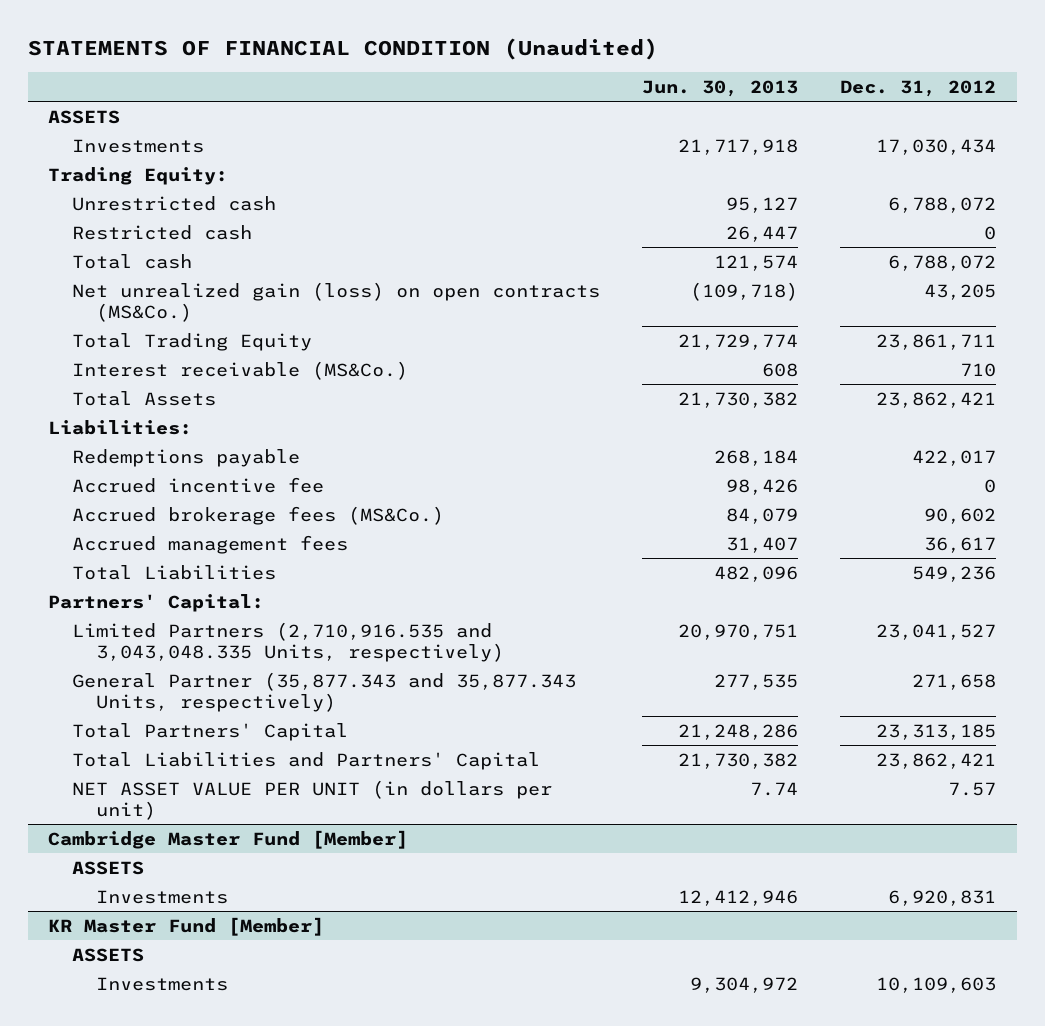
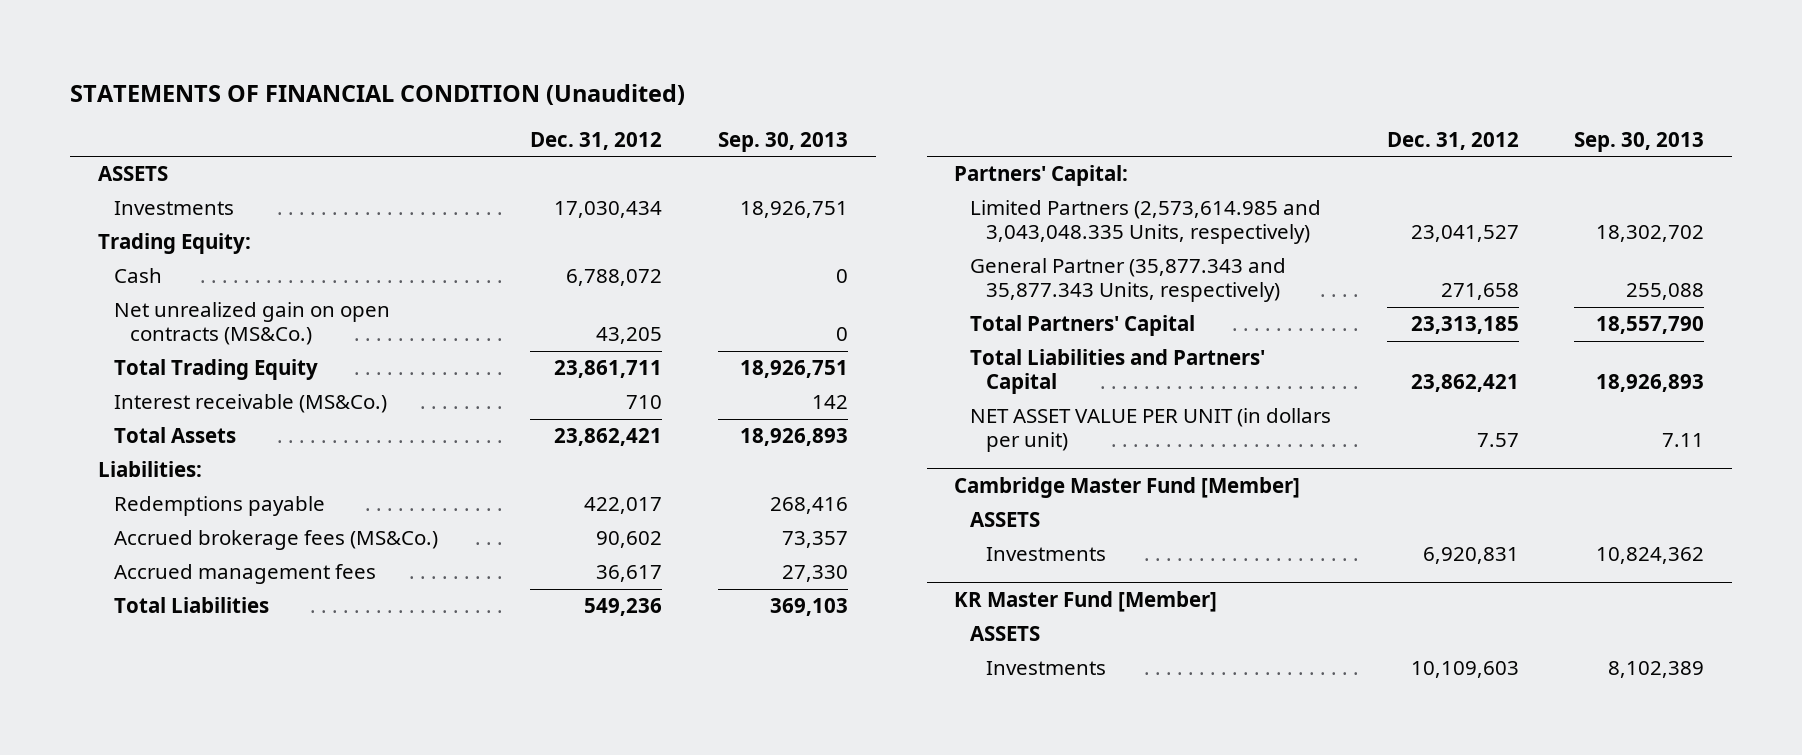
[642,80,799,98] Jun. 30, 2013 -> none
none -> [718,131,849,152] Sep. 30, 2013
[72,224,253,240] Restricted cash -> none
[72,253,193,269] Total cash -> none
[72,195,277,211] Unrestricted cash -> [113,268,162,284] Cash
[72,281,601,322] Net unrealized gain (loss) on open contracts (MS&Co.) -> [113,302,390,345] Net unrealized gain on open contracts (MS&Co.)
[72,476,325,493] Accrued incentive fee -> none
[72,621,505,662] Limited Partners (2,710,916.535 and 3,043,048.335 Units, respectively) -> [970,200,1322,244] Limited Partners (2,573,614.985 and 3,043,048.335 Units, respectively)

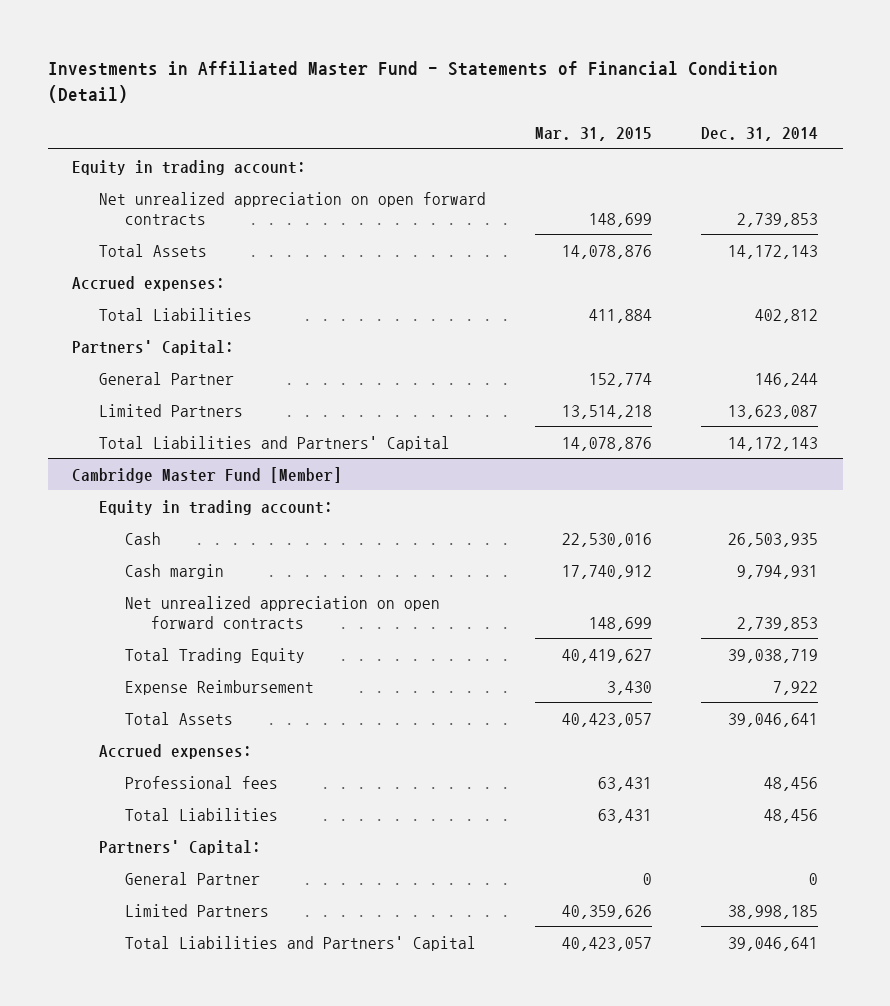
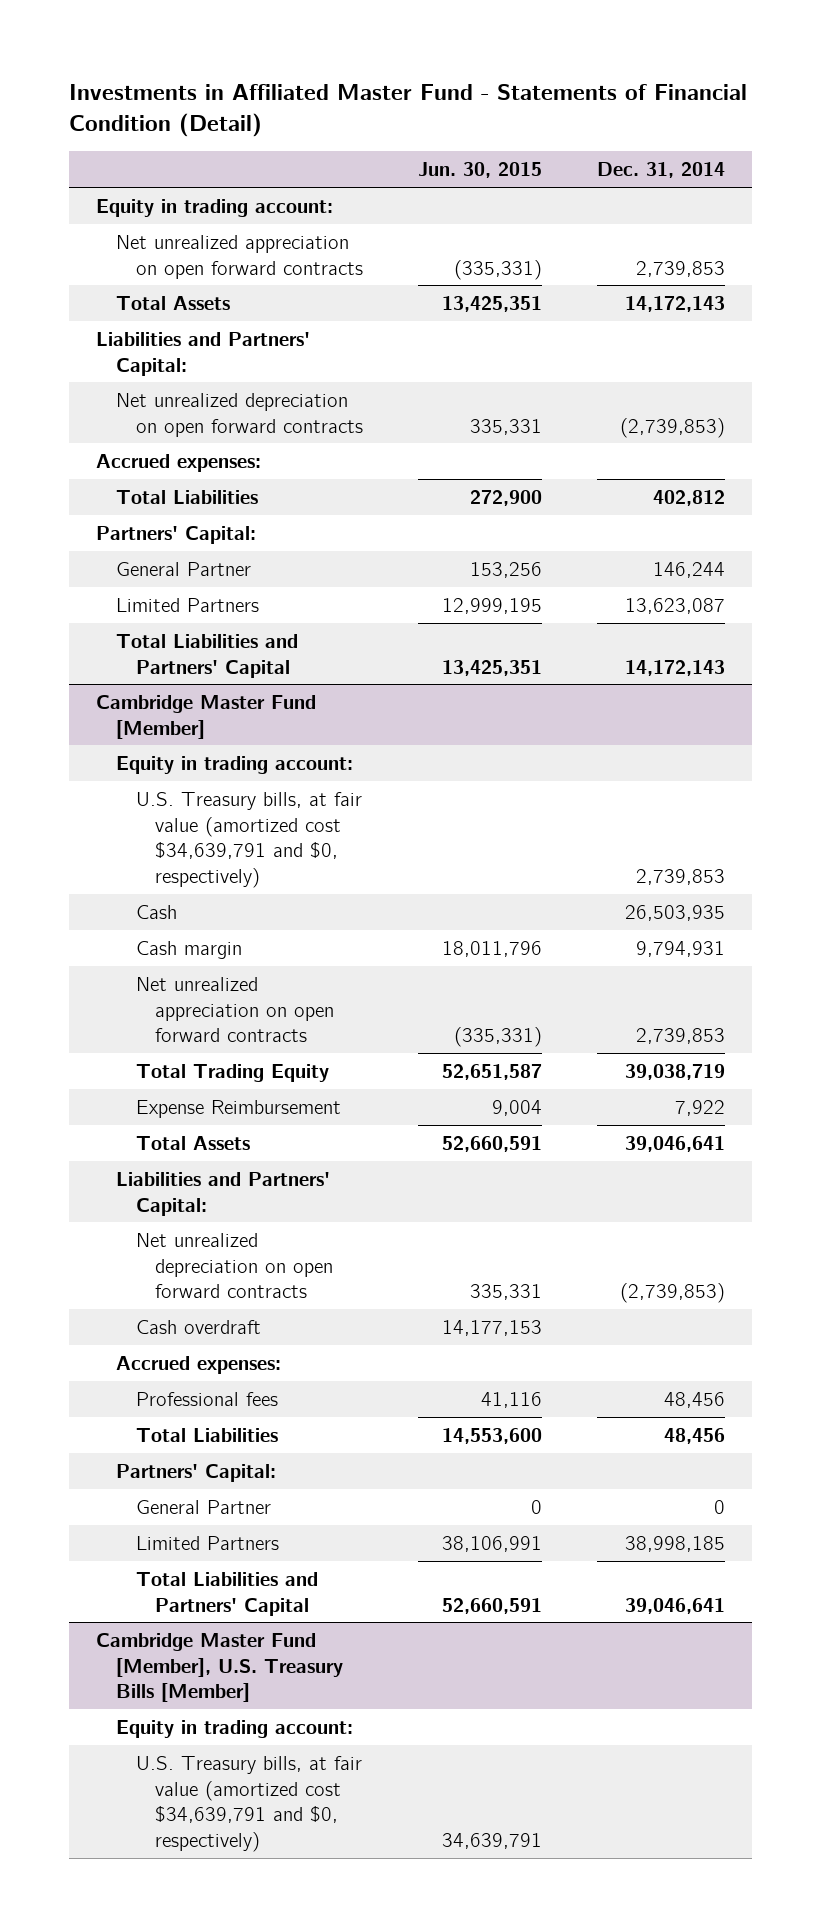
[534,126,652,141] Mar. 31, 2015 -> none
none -> [417,162,542,179] Jun. 30, 2015
none -> [96,331,311,376] Liabilities and Partners' Capital:
none -> [115,392,363,437] Net unrealized depreciation on open forward contracts
none -> [135,791,362,888] U.S. Treasury bills, at fair value (amortized cost $34,639,791 and $0, respectively)
none -> [115,1171,330,1216] Liabilities and Partners' Capital:
none -> [135,1232,334,1299] Net unrealized depreciation on open forward contracts
none -> [135,1319,261,1334] Cash overdraft
none -> [96,1632,343,1703] Cambridge Master Fund [Member], U.S. Treasury Bills [Member]
none -> [115,1719,353,1738] Equity in trading account:
none -> [135,1755,362,1852] U.S. Treasury bills, at fair value (amortized cost $34,639,791 and $0, respectively)

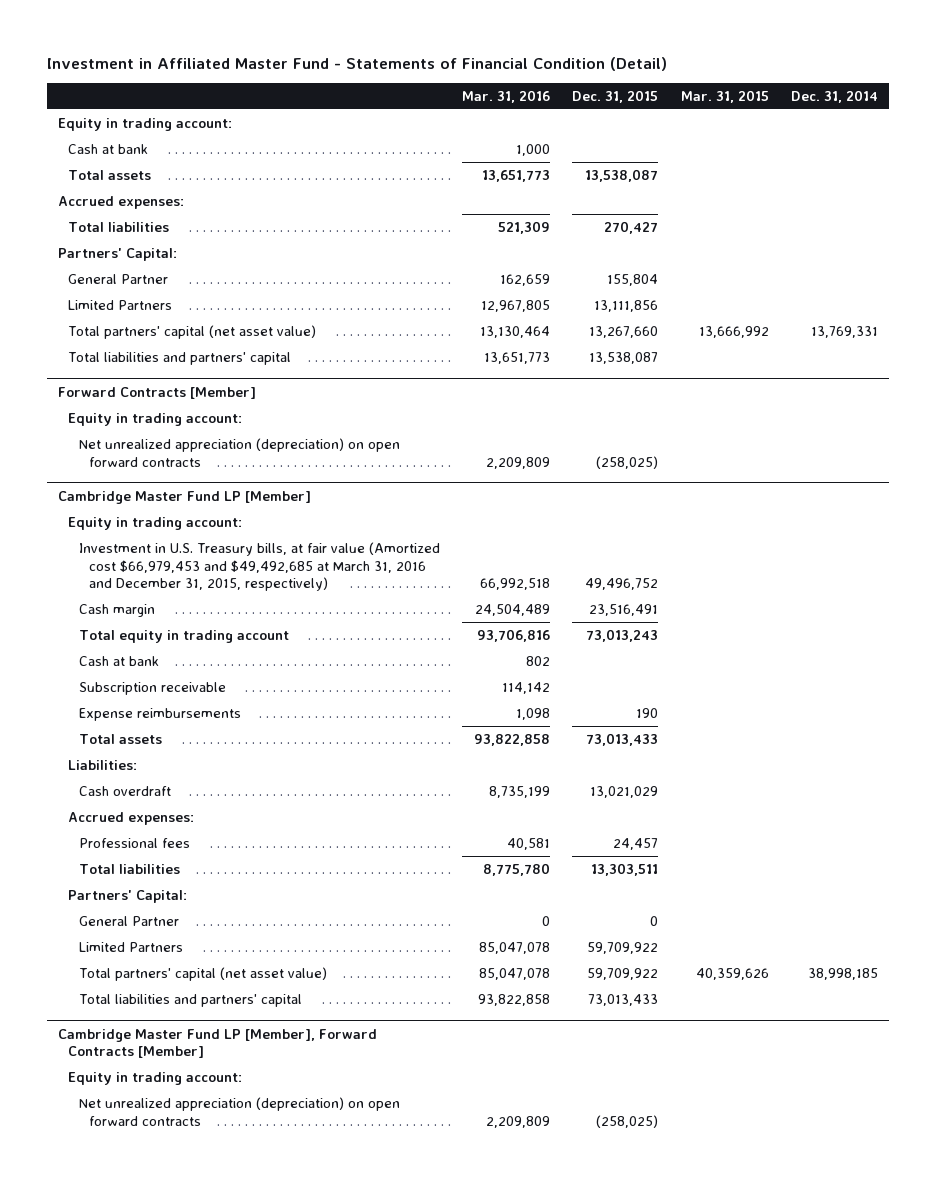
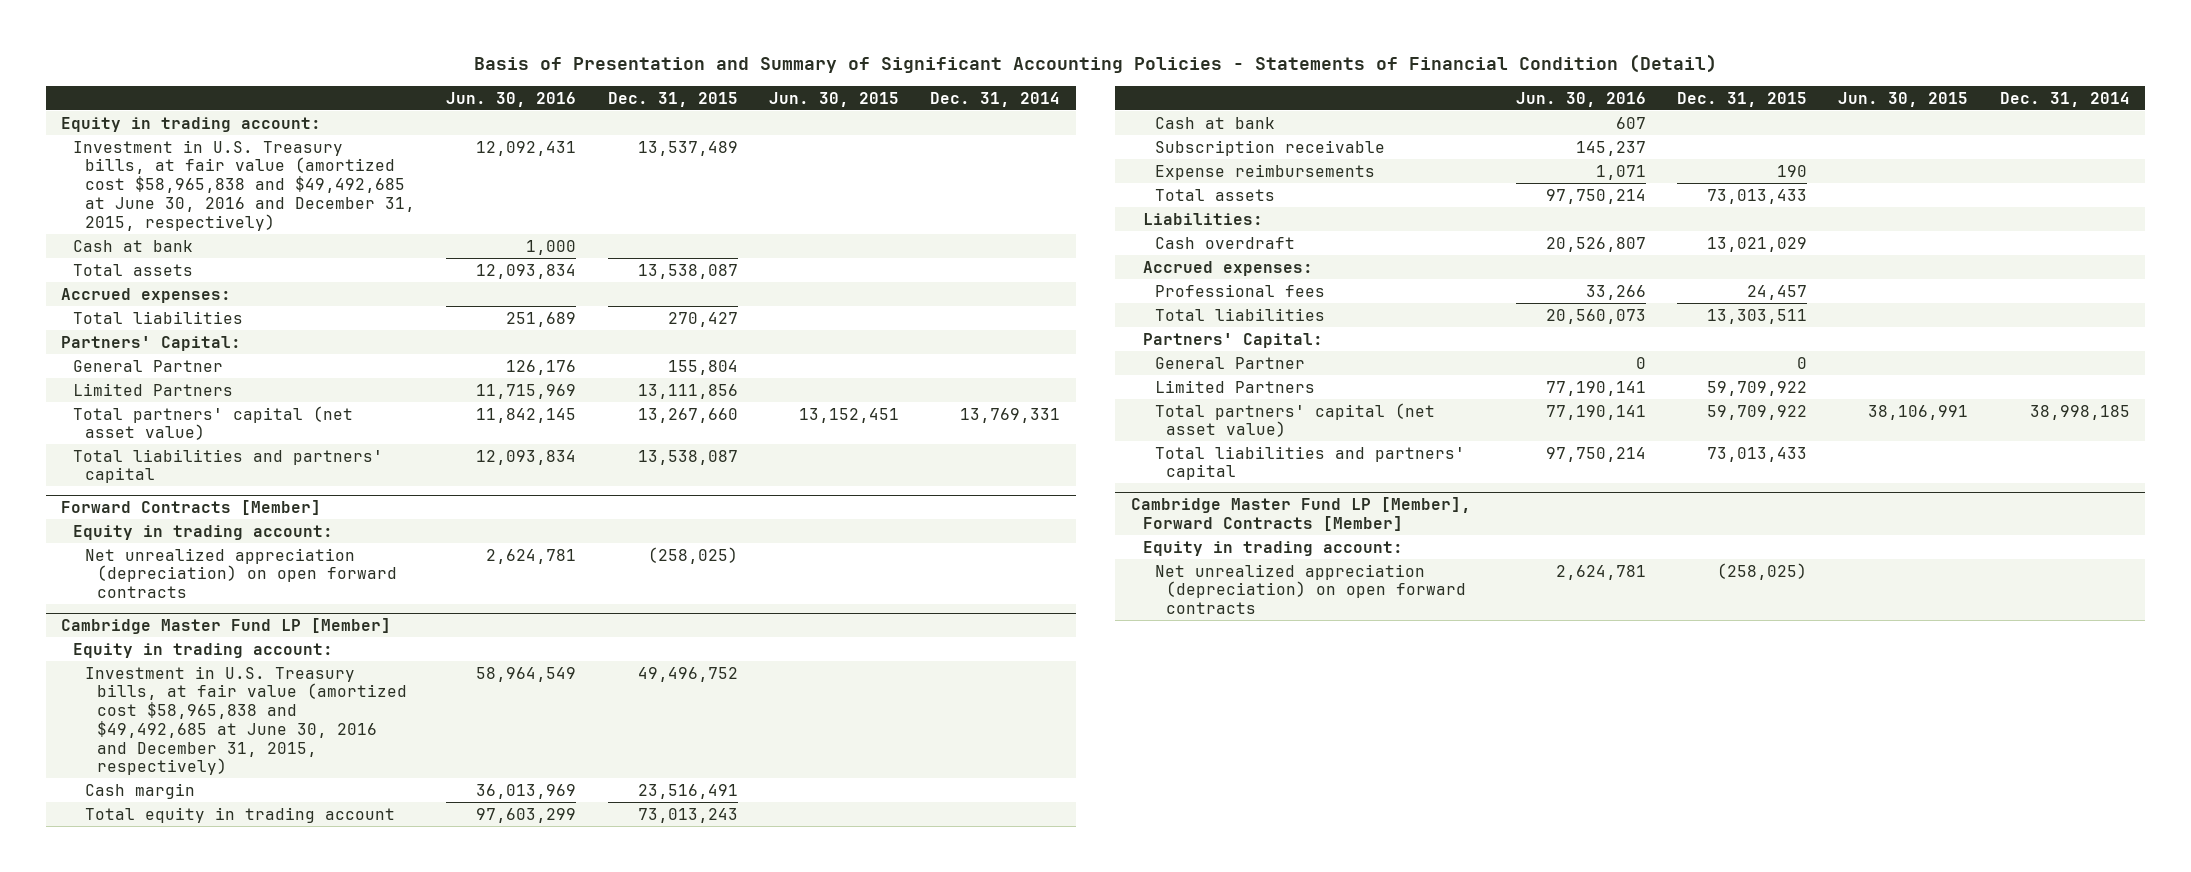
[46,56,667,71] Investment in Affiliated Master Fund - Statements of Financial Condition (Detail) -> [473,54,1717,74] Basis of Presentation and Summary of Significant Accounting Policies - Statements of Financial Condition (Detail)
[461,90,550,104] Mar. 31, 2016 -> none
[680,90,769,104] Mar. 31, 2015 -> none
none -> [446,91,577,107] Jun. 30, 2016
none -> [768,91,899,107] Jun. 30, 2015
none -> [73,139,416,231] Investment in U.S. Treasury bills, at fair value (amortized cost $58,965,838 and $49,492,685 at June 30, 2016 and December 31, 2015, respectively)
[78,541,440,592] Investment in U.S. Treasury bills, at fair value (Amortized cost $66,979,453 and $49,492,685 at March 31, 2016 and December 31, 2015, respectively) -> [85,665,407,776] Investment in U.S. Treasury bills, at fair value (amortized cost $58,965,838 and $49,492,685 at June 30, 2016 and December 31, 2015, respectively)

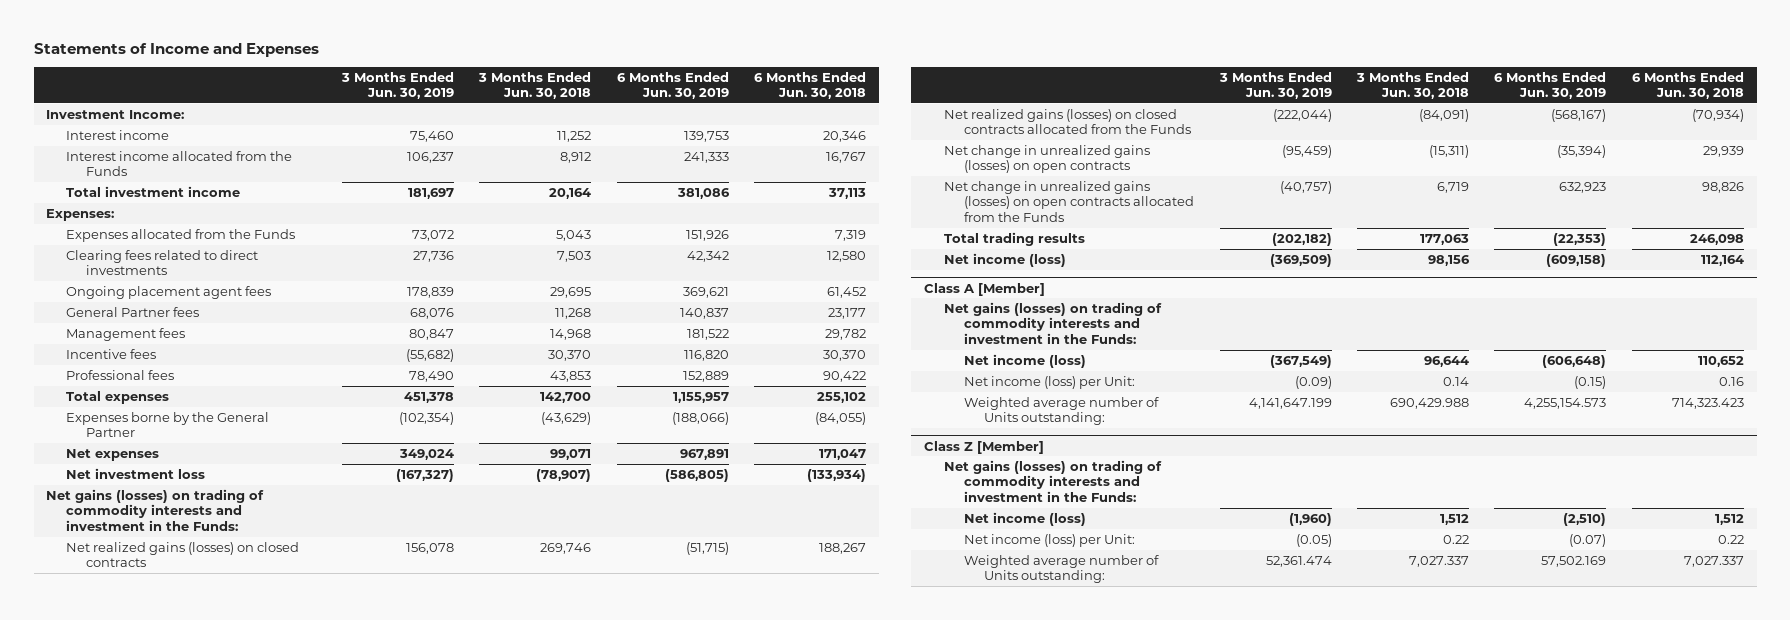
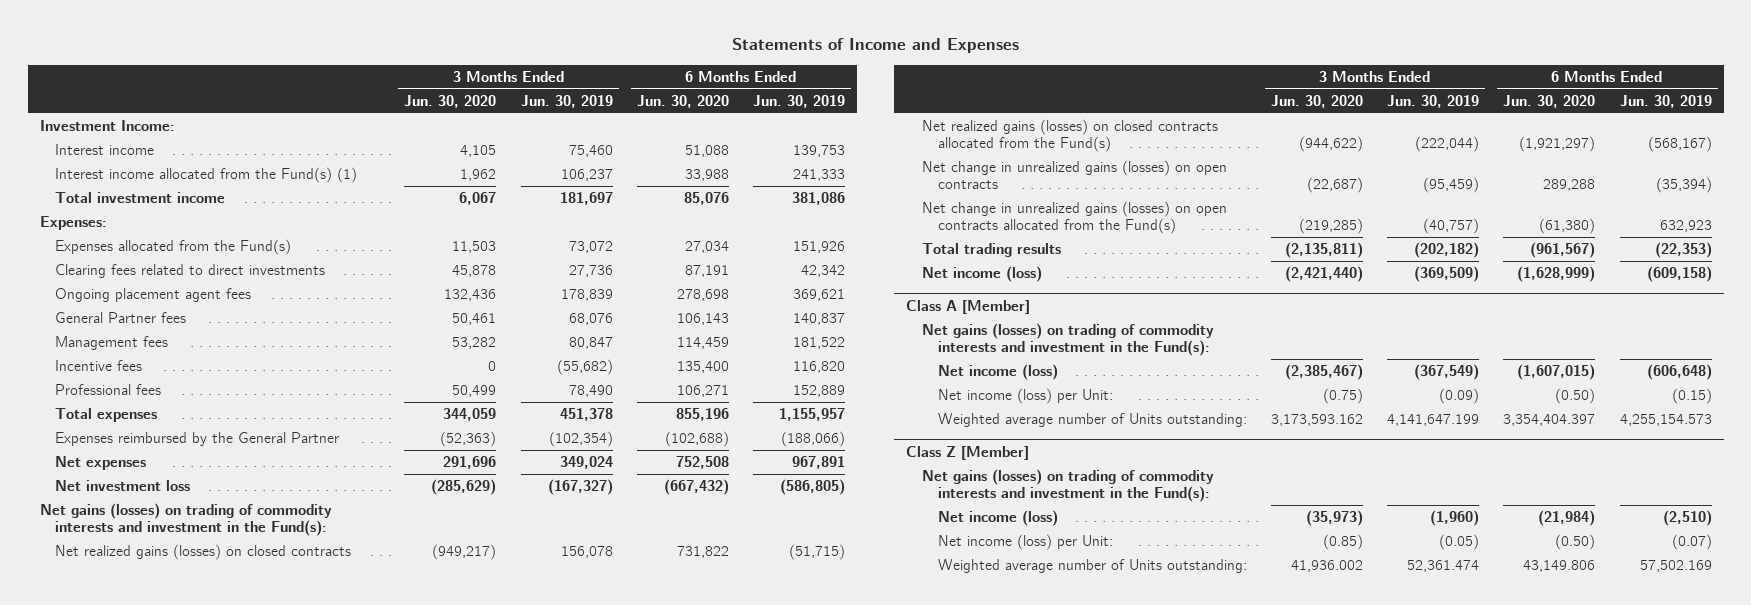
[478,71,592,99] 3 Months Ended Jun. 30, 2018 -> none
[754,71,867,99] 6 Months Ended Jun. 30, 2018 -> none
none -> [404,94,497,108] Jun. 30, 2020
none -> [636,94,729,108] Jun. 30, 2020
[66,150,293,177] Interest income allocated from the Funds -> [55,166,358,183] Interest income allocated from the Fund(s) (1)
[66,228,296,242] Expenses allocated from the Funds -> [55,238,292,255] Expenses allocated from the Fund(s)
[66,411,270,438] Expenses borne by the General Partner -> [55,431,340,446] Expenses reimbursed by the General Partner
[46,488,265,531] Net gains (losses) on trading of commodity interests and investment in the Funds: -> [39,502,332,537] Net gains (losses) on trading of commodity interests and investment in the Fund(s):
[944,108,1192,135] Net realized gains (losses) on closed contracts allocated from the Funds -> [921,118,1218,153] Net realized gains (losses) on closed contracts allocated from the Fund(s)
[944,180,1195,222] Net change in unrealized gains (losses) on open contracts allocated from the Funds -> [921,200,1227,235] Net change in unrealized gains (losses) on open contracts allocated from the Fund(s)
[944,301,1163,344] Net gains (losses) on trading of commodity interests and investment in the Funds: -> [921,322,1214,357] Net gains (losses) on trading of commodity interests and investment in the Fund(s):
[944,459,1163,502] Net gains (losses) on trading of commodity interests and investment in the Funds: -> [921,468,1214,503] Net gains (losses) on trading of commodity interests and investment in the Fund(s):

